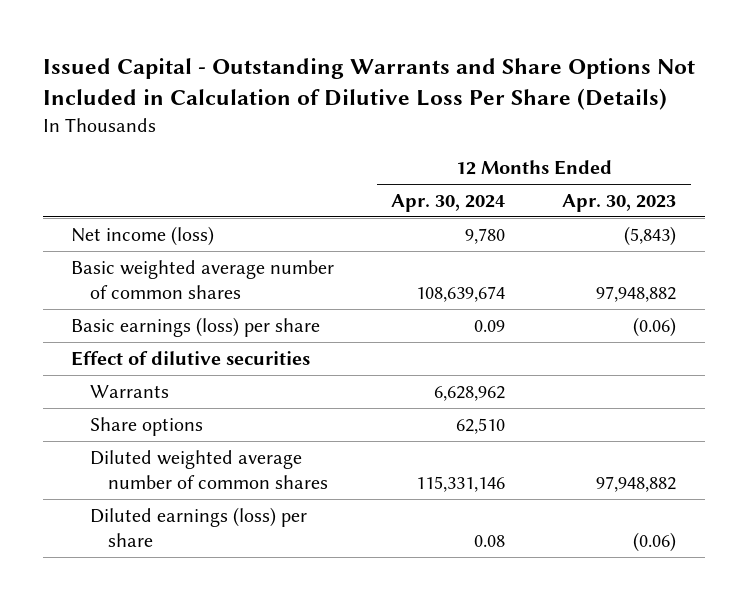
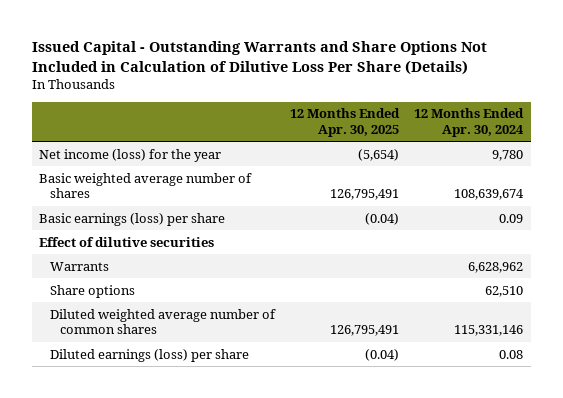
[562,193,677,212] Apr. 30, 2023 -> none
none -> [290,108,401,137] 12 Months Ended Apr. 30, 2025
[71,225,215,246] Net income (loss) -> [39,148,222,162] Net income (loss) for the year
[71,259,335,299] Basic weighted average number of common shares -> [39,172,253,199] Basic weighted average number of shares

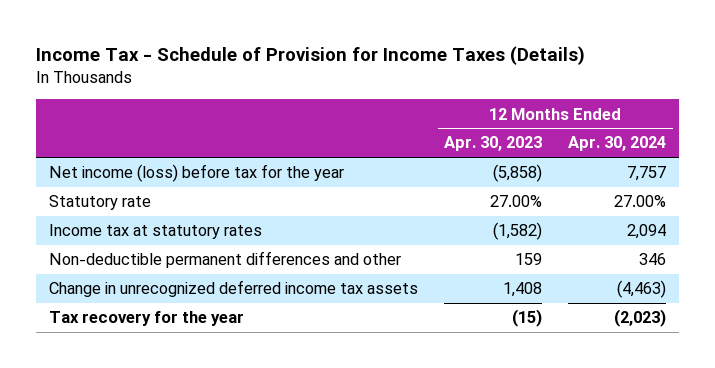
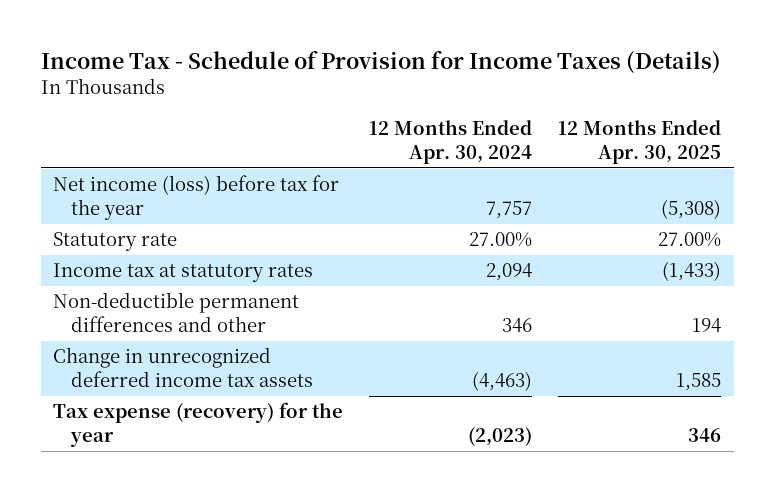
[444,136,543,152] Apr. 30, 2023 -> none
none -> [558,120,722,164] 12 Months Ended Apr. 30, 2025
[48,311,244,327] Tax recovery for the year -> [53,402,344,448] Tax expense (recovery) for the year

